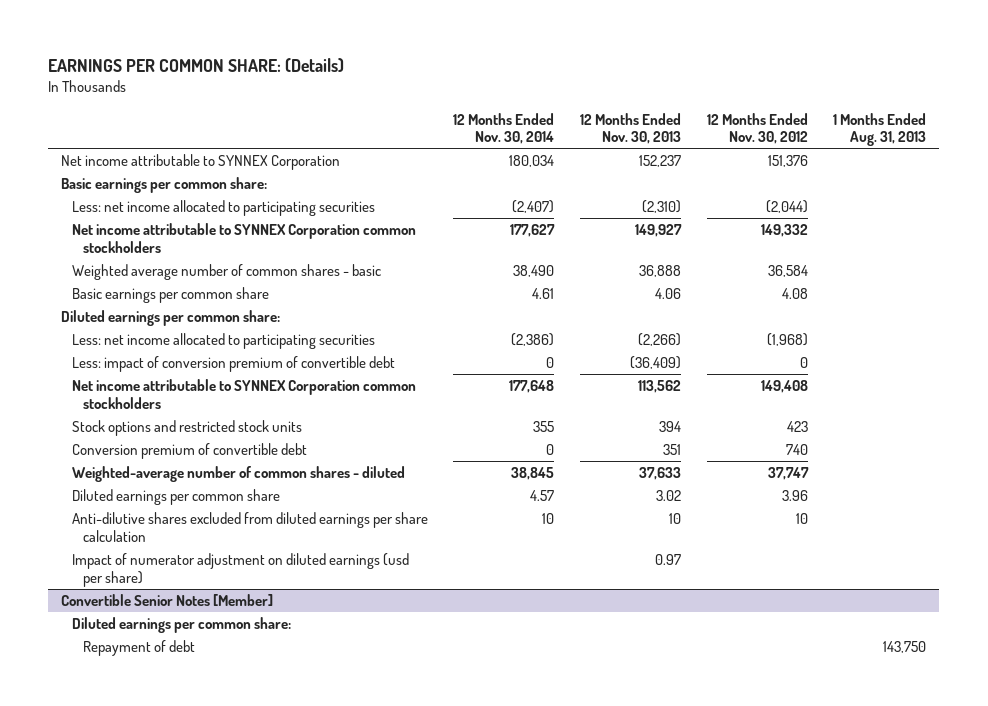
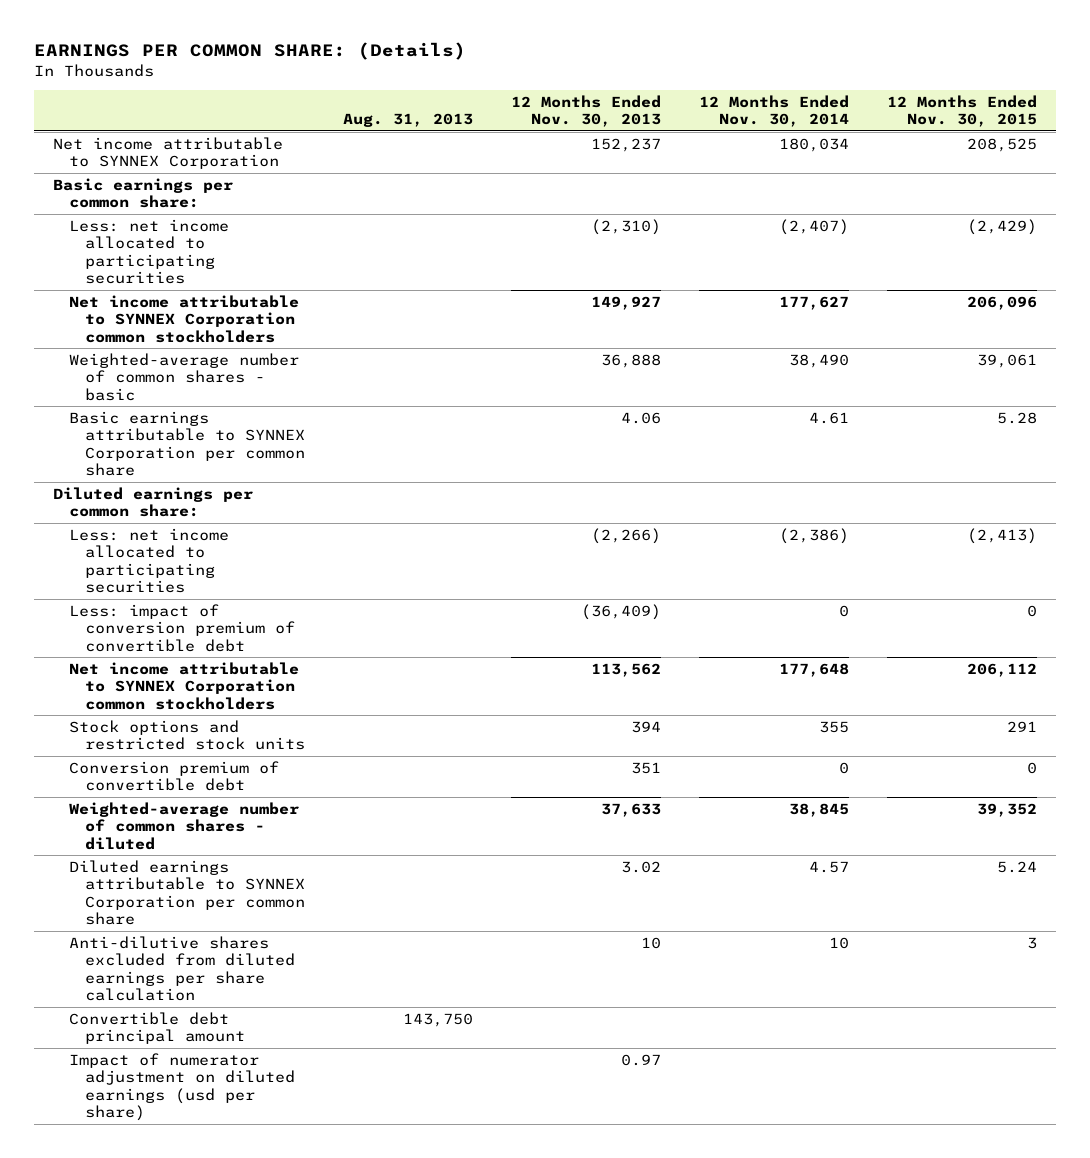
[706,112,808,145] 12 Months Ended Nov. 30, 2012 -> none
[833,112,927,147] 1 Months Ended Aug. 31, 2013 -> none
none -> [343,113,474,128] Aug. 31, 2013
none -> [887,94,1038,128] 12 Months Ended Nov. 30, 2015
[71,264,381,281] Weighted average number of common shares - basic -> [68,352,299,401] Weighted-average number of common shares - basic
[71,287,269,304] Basic earnings per common share -> [68,410,306,477] Basic earnings attributable to SYNNEX Corporation per common share
[71,489,280,506] Diluted earnings per common share -> [68,859,306,926] Diluted earnings attributable to SYNNEX Corporation per common share
none -> [68,1011,246,1045] Convertible debt principal amount
[61,594,274,607] Convertible Senior Notes [Member] -> none
[71,617,291,634] Diluted earnings per common share: -> none
[82,640,195,657] Repayment of debt -> none

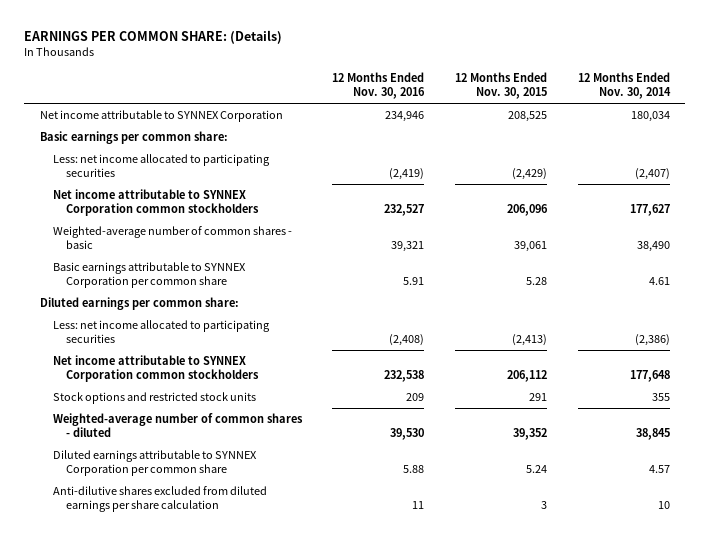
[343,113,474,128] Aug. 31, 2013 -> none
[511,94,662,128] 12 Months Ended Nov. 30, 2013 -> none
none -> [332,72,426,100] 12 Months Ended Nov. 30, 2016
[68,603,296,652] Less: impact of conversion premium of convertible debt -> none
[68,760,279,792] Conversion premium of convertible debt -> none
[68,1011,246,1045] Convertible debt principal amount -> none
[68,1052,296,1122] Impact of numerator adjustment on diluted earnings (usd per share) -> none

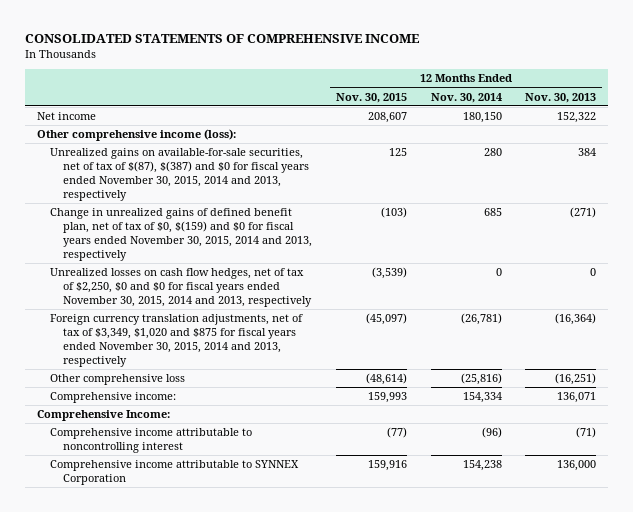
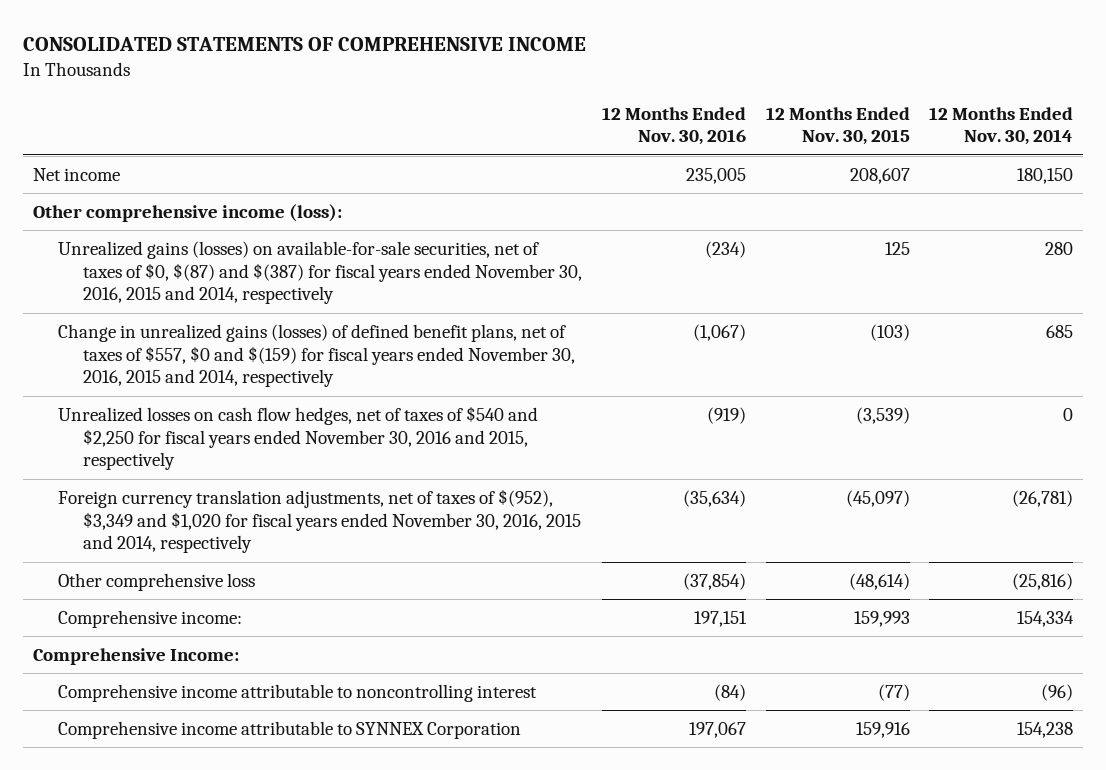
[525,92,597,103] Nov. 30, 2013 -> none
none -> [601,106,746,146] 12 Months Ended Nov. 30, 2016
[50,148,310,201] Unrealized gains on available-for-sale securities, net of tax of $(87), $(387) and $0 for fiscal years ended November 30, 2015, 2014 and 2013, respectively -> [57,240,583,305] Unrealized gains (losses) on available-for-sale securities, net of taxes of $0, $(87) and $(387) for fiscal years ended November 30, 2016, 2015 and 2014, respectively
[50,208,313,261] Change in unrealized gains of defined benefit plan, net of tax of $0, $(159) and $0 for fiscal years ended November 30, 2015, 2014 and 2013, respectively -> [57,323,576,388] Change in unrealized gains (losses) of defined benefit plans, net of taxes of $557, $0 and $(159) for fiscal years ended November 30, 2016, 2015 and 2014, respectively
[50,268,313,307] Unrealized losses on cash flow hedges, net of tax of $2,250, $0 and $0 for fiscal years ended November 30, 2015, 2014 and 2013, respectively -> [57,405,538,471] Unrealized losses on cash flow hedges, net of taxes of $540 and $2,250 for fiscal years ended November 30, 2016 and 2015, respectively
[50,314,304,367] Foreign currency translation adjustments, net of tax of $3,349, $1,020 and $875 for fiscal years ended November 30, 2015, 2014 and 2013, respectively -> [57,488,582,554] Foreign currency translation adjustments, net of taxes of $(952), $3,349 and $1,020 for fiscal years ended November 30, 2016, 2015 and 2014, respectively

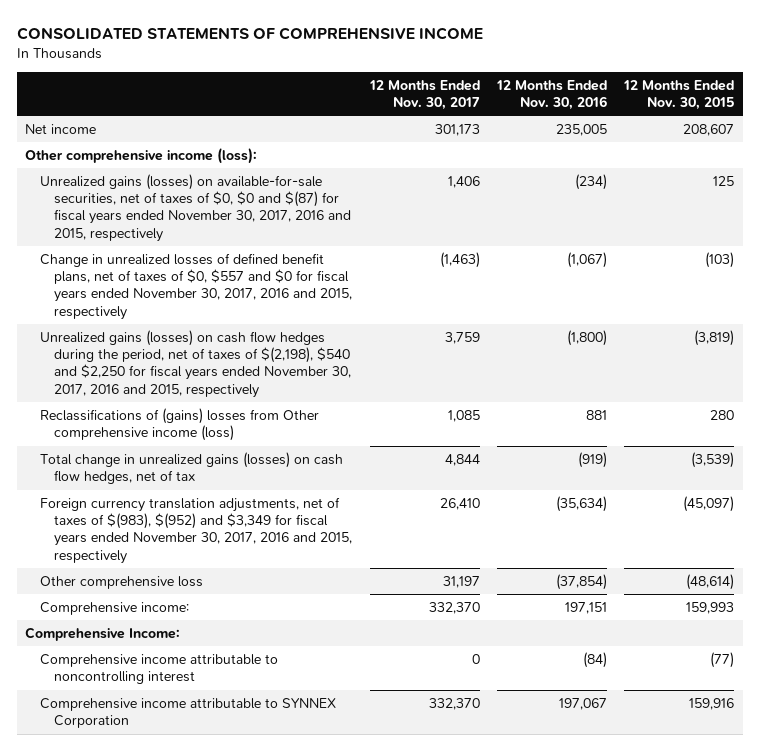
[929,106,1074,146] 12 Months Ended Nov. 30, 2014 -> none
none -> [368,79,480,110] 12 Months Ended Nov. 30, 2017
[57,240,583,305] Unrealized gains (losses) on available-for-sale securities, net of taxes of $0, $(87) and $(387) for fiscal years ended November 30, 2016, 2015 and 2014, respectively -> [39,173,352,242] Unrealized gains (losses) on available-for-sale securities, net of taxes of $0, $0 and $(87) for fiscal years ended November 30, 2017, 2016 and 2015, respectively
[57,323,576,388] Change in unrealized gains (losses) of defined benefit plans, net of taxes of $557, $0 and $(159) for fiscal years ended November 30, 2016, 2015 and 2014, respectively -> [39,252,353,320] Change in unrealized losses of defined benefit plans, net of taxes of $0, $557 and $0 for fiscal years ended November 30, 2017, 2016 and 2015, respectively
[57,405,538,471] Unrealized losses on cash flow hedges, net of taxes of $540 and $2,250 for fiscal years ended November 30, 2016 and 2015, respectively -> [39,329,352,398] Unrealized gains (losses) on cash flow hedges during the period, net of taxes of $(2,198), $540 and $2,250 for fiscal years ended November 30, 2017, 2016 and 2015, respectively
[706,406,746,424] (919) -> [566,329,607,346] (1,800)
[855,406,910,424] (3,539) -> [694,329,735,346] (3,819)
none -> [39,407,319,442] Reclassifications of (gains) losses from Other comprehensive income (loss)
none -> [39,451,343,485] Total change in unrealized gains (losses) on cash flow hedges, net of tax
[57,488,582,554] Foreign currency translation adjustments, net of taxes of $(952), $3,349 and $1,020 for fiscal years ended November 30, 2016, 2015 and 2014, respectively -> [39,496,353,564] Foreign currency translation adjustments, net of taxes of $(983), $(952) and $3,349 for fiscal years ended November 30, 2017, 2016 and 2015, respectively

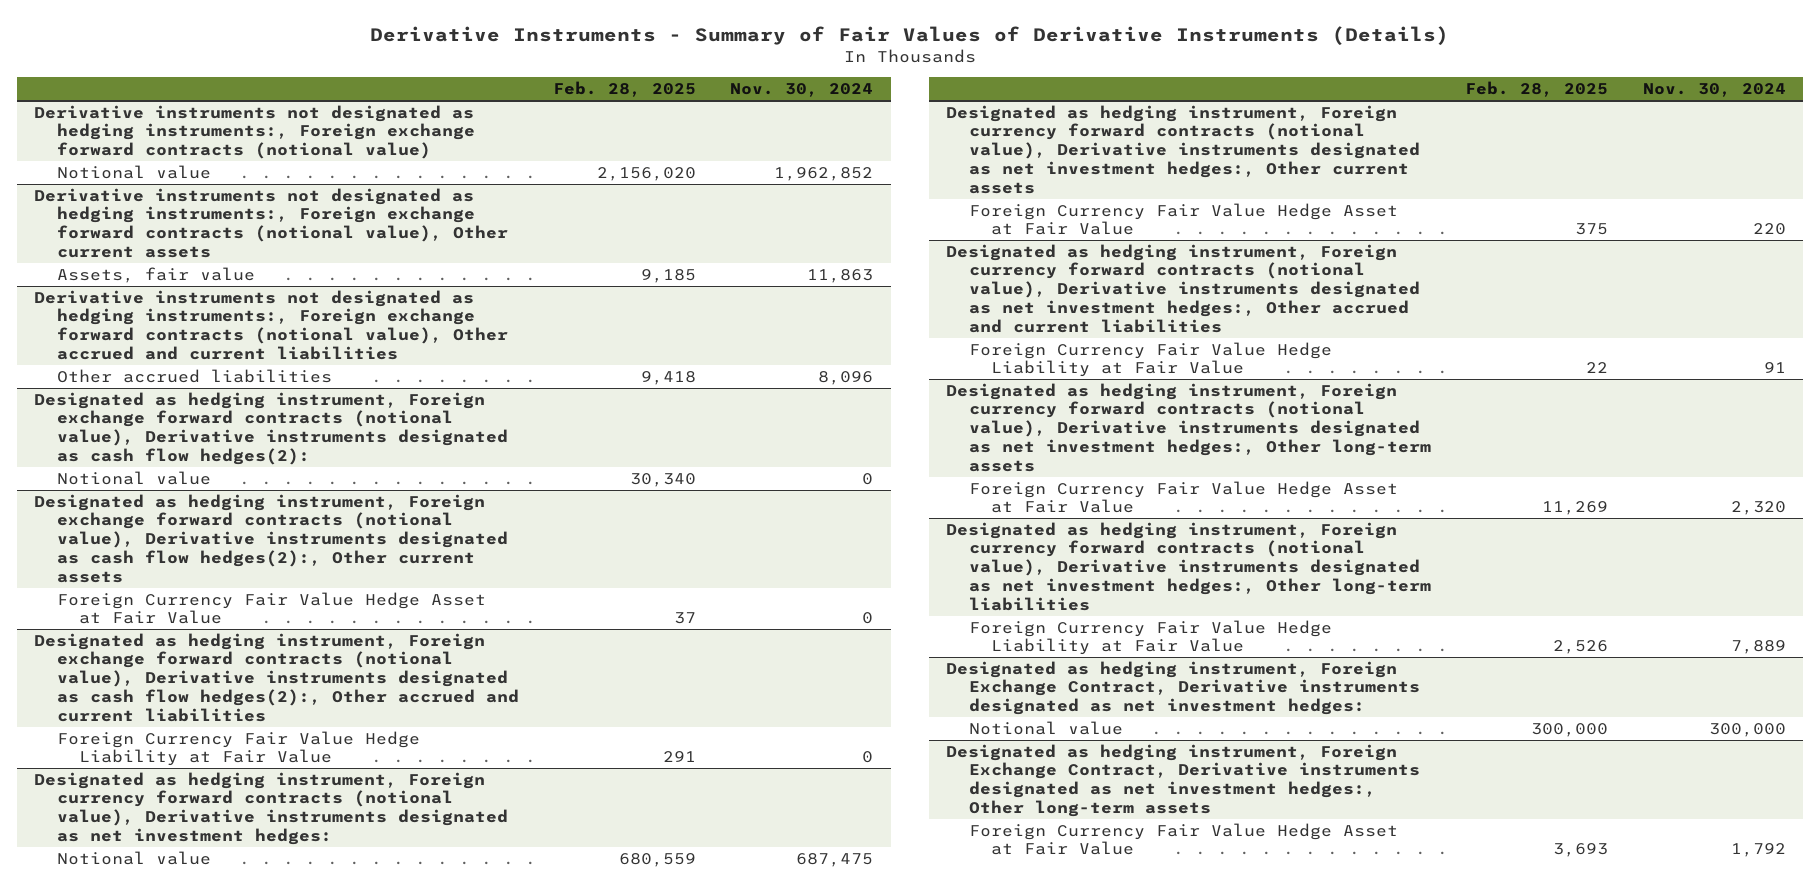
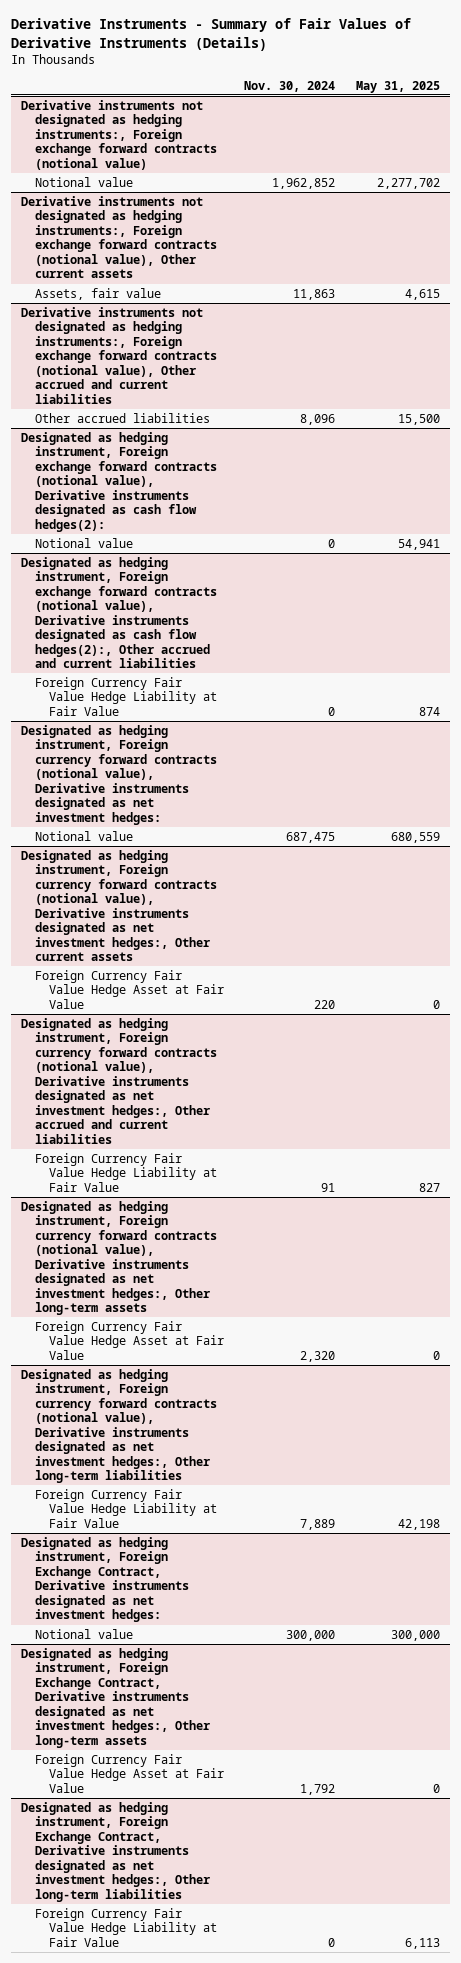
[553,81,697,98] Feb. 28, 2025 -> none
none -> [356,80,441,93] May 31, 2025
[34,493,508,583] Designated as hedging instrument, Foreign exchange forward contracts (notional value), Derivative instruments designated as cash flow hedges(2):, Other current assets -> none
[56,591,486,625] Foreign Currency Fair Value Hedge Asset at Fair Value -> none
none -> [21,1801,210,1902] Designated as hedging instrument, Foreign Exchange Contract, Derivative instruments designated as net investment hedges:, Other long-term liabilities
none -> [34,1907,217,1947] Foreign Currency Fair Value Hedge Liability at Fair Value

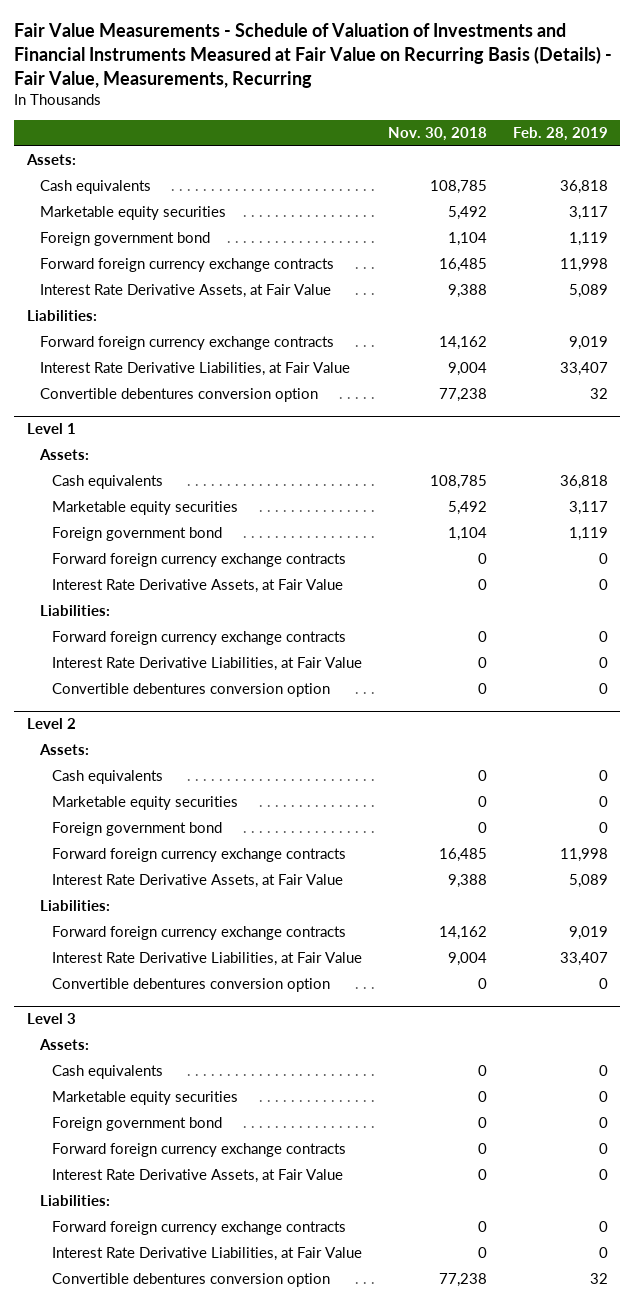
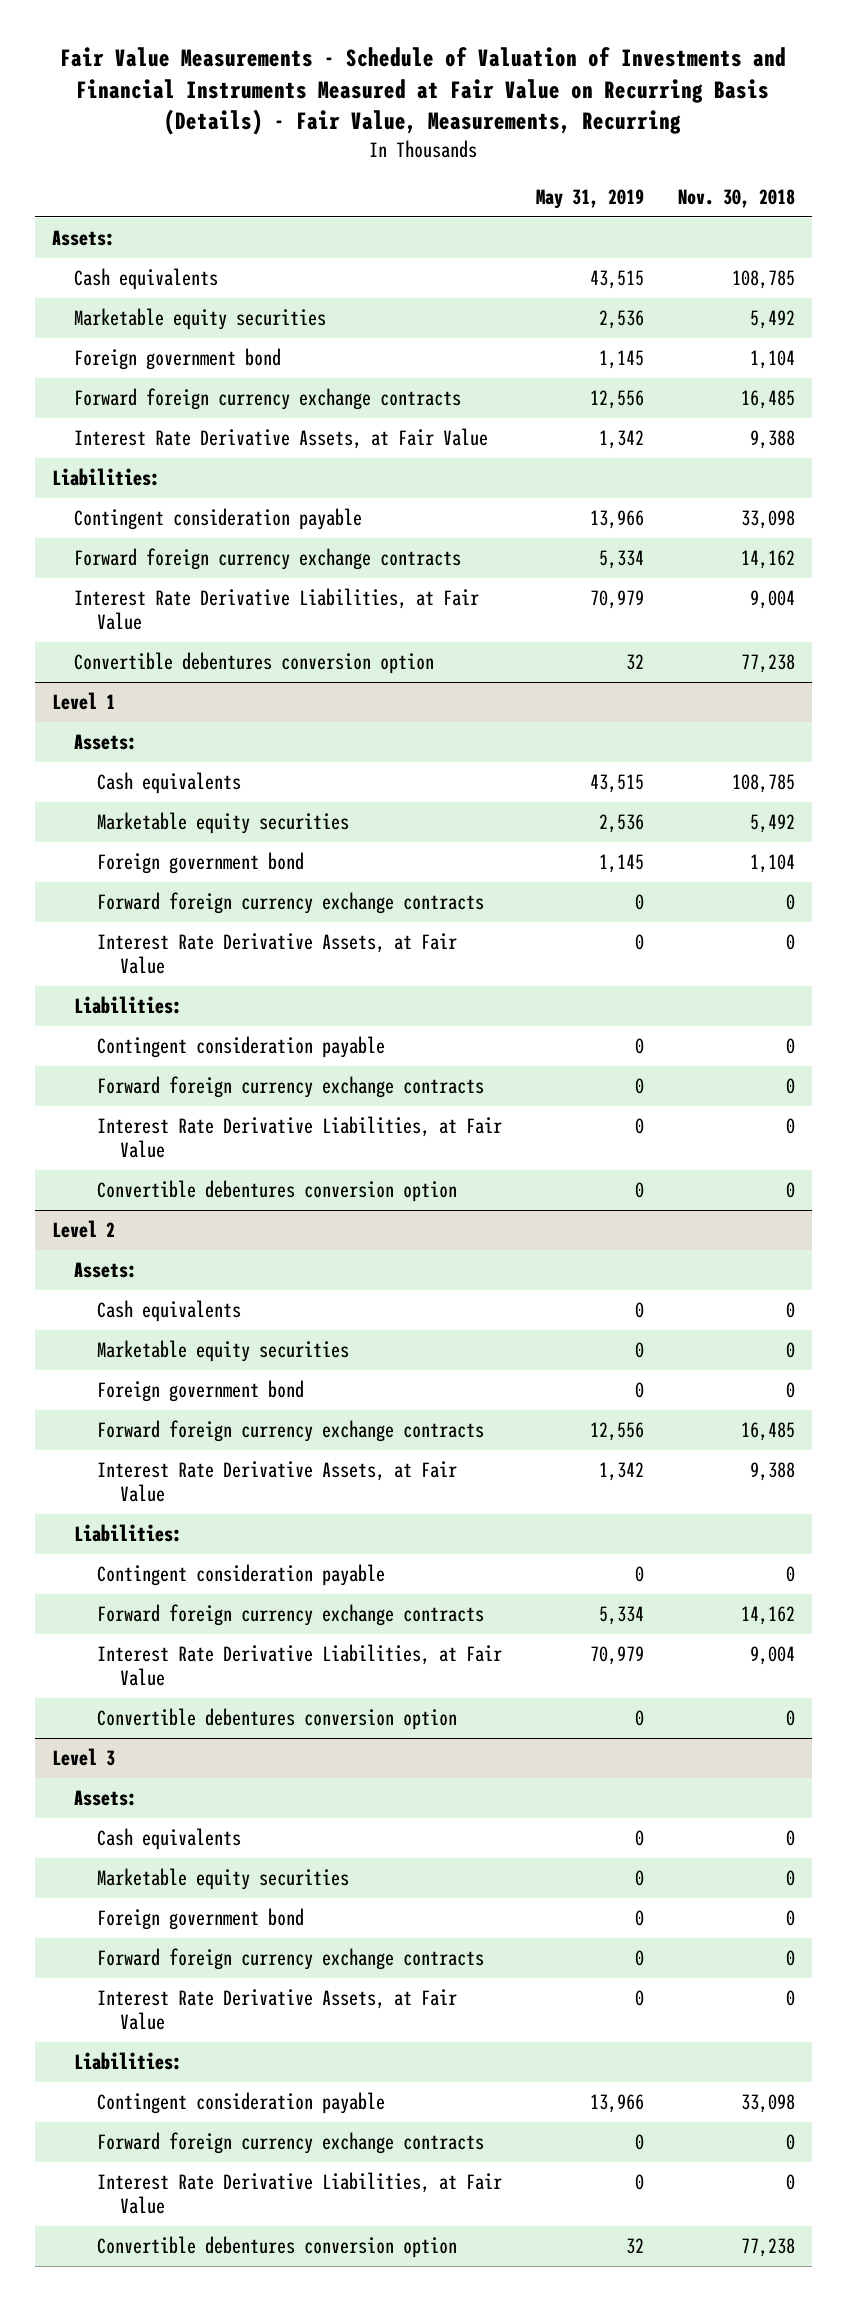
[512,127,608,142] Feb. 28, 2019 -> none
none -> [536,189,645,210] May 31, 2019
none -> [74,507,363,530] Contingent consideration payable
none -> [96,1035,385,1058] Contingent consideration payable
none -> [96,1563,385,1586] Contingent consideration payable
none -> [96,2091,385,2114] Contingent consideration payable

